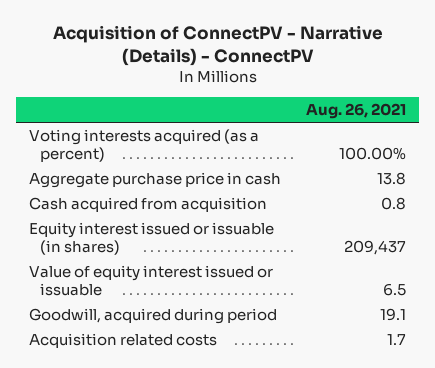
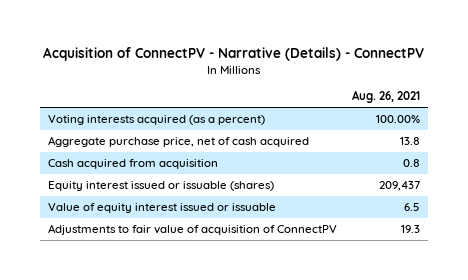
[28,171,281,188] Aggregate purchase price in cash -> [47,136,309,148] Aggregate purchase price, net of cash acquired
[28,221,274,256] Equity interest issued or issuable (in shares) -> [47,181,274,192] Equity interest issued or issuable (shares)
[28,307,277,324] Goodwill, acquired during period -> none
[28,332,217,348] Acquisition related costs -> none
none -> [47,224,337,236] Adjustments to fair value of acquisition of ConnectPV

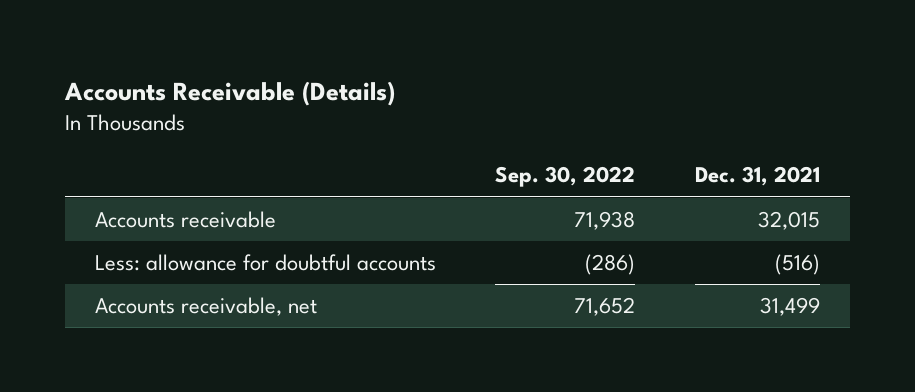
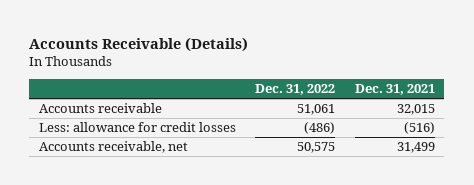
[495,166,636,188] Sep. 30, 2022 -> none
none -> [255,84,336,96] Dec. 31, 2022
[94,254,436,272] Less: allowance for doubtful accounts -> [38,122,236,133] Less: allowance for credit losses

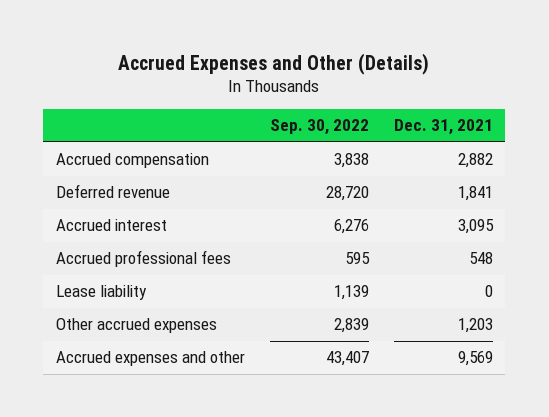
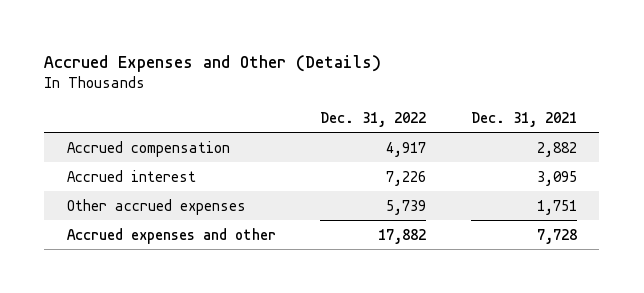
[269,119,369,136] Sep. 30, 2022 -> none
none -> [320,111,427,127] Dec. 31, 2022
[55,184,170,199] Deferred revenue -> none
[55,250,231,268] Accrued professional fees -> none
[55,285,147,301] Lease liability -> none
[457,318,493,334] 1,203 -> [536,199,577,215] 1,751
[457,351,493,367] 9,569 -> [536,228,577,244] 7,728

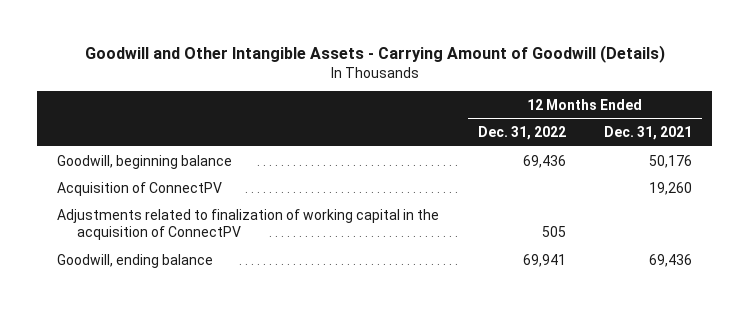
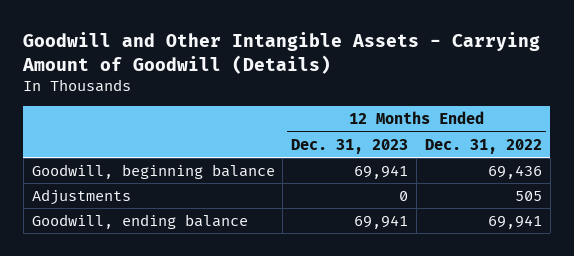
[604,126,693,141] Dec. 31, 2021 -> none
none -> [291,138,409,154] Dec. 31, 2023
[56,181,222,196] Acquisition of ConnectPV -> none
[56,208,439,241] Adjustments related to finalization of working capital in the acquisition of ConnectPV -> [31,189,131,206] Adjustments

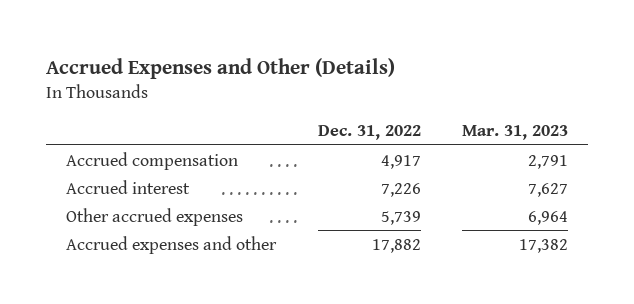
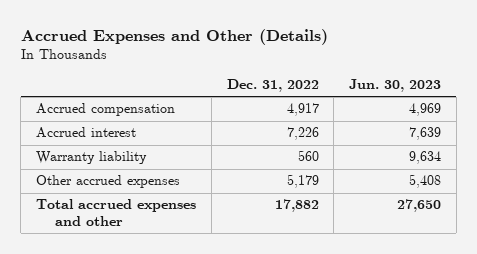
[461,125,568,141] Mar. 31, 2023 -> none
none -> [349,79,442,93] Jun. 30, 2023
none -> [36,151,148,165] Warranty liability
[380,210,421,225] 5,739 -> [286,174,319,189] 5,179
[66,235,278,254] Accrued expenses and other -> [36,199,197,226] Total accrued expenses and other

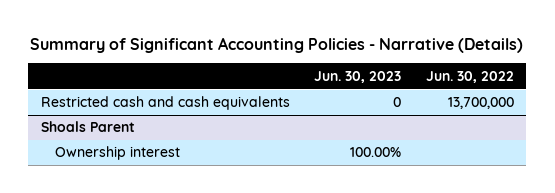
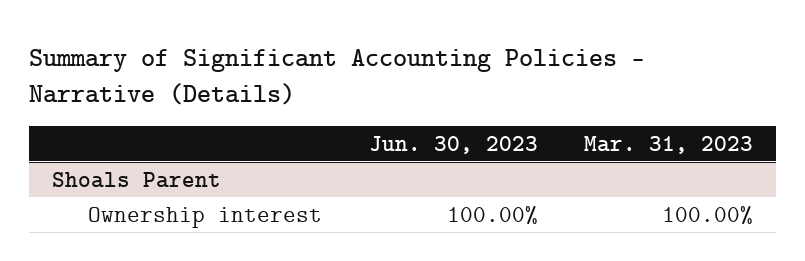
[426,70,515,83] Jun. 30, 2022 -> none
none -> [583,135,753,154] Mar. 31, 2023
[40,96,290,111] Restricted cash and cash equivalents -> none

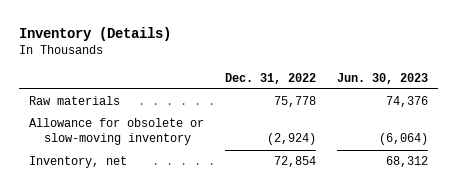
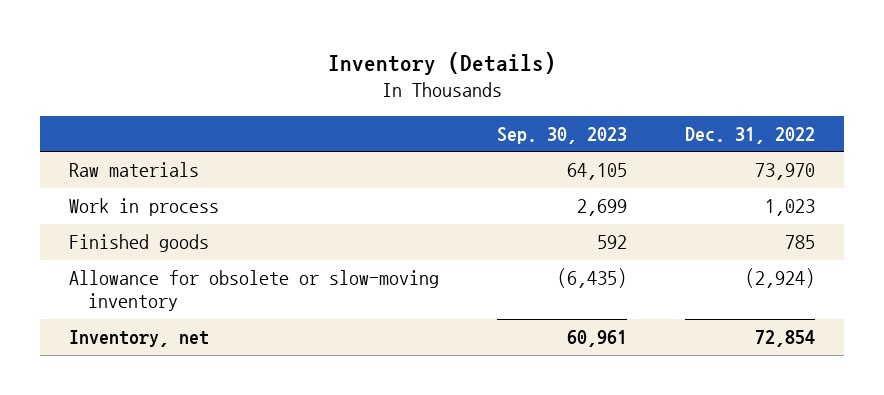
[336,72,428,84] Jun. 30, 2023 -> none
none -> [497,126,628,144] Sep. 30, 2023
[274,96,317,108] 75,778 -> [755,162,816,180] 73,970
none -> [68,197,219,216] Work in process
none -> [68,233,209,252] Finished goods

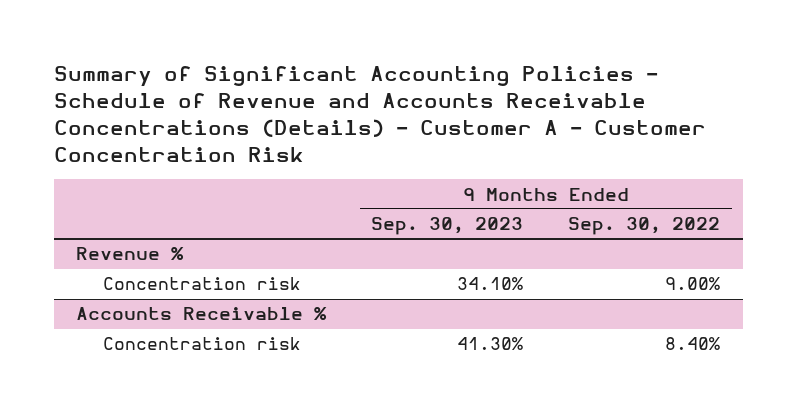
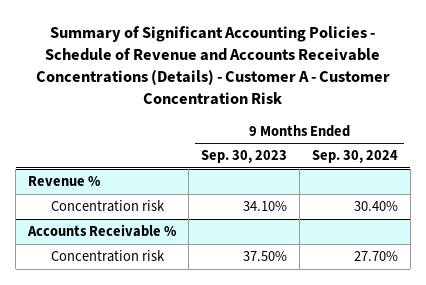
[568,217,721,236] Sep. 30, 2022 -> none
none -> [311,150,398,164] Sep. 30, 2024
[457,337,524,351] 41.30% -> [243,250,288,261] 37.50%

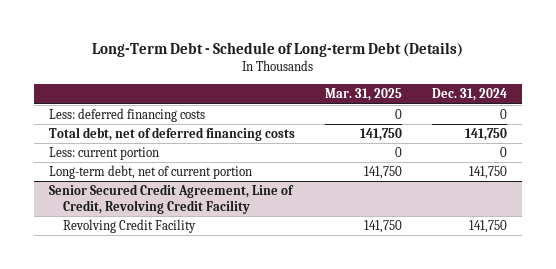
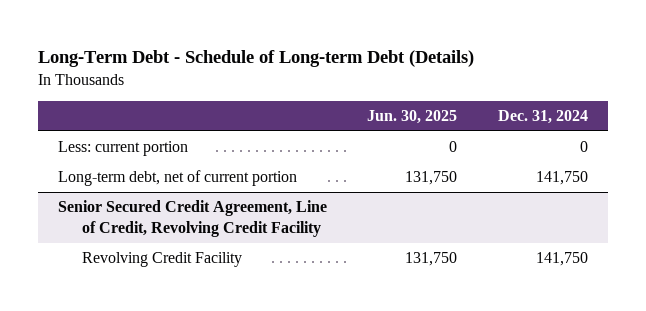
[324,88,402,102] Mar. 31, 2025 -> none
none -> [367,109,458,124] Jun. 30, 2025
[48,108,205,123] Less: deferred financing costs -> none
[48,127,295,142] Total debt, net of deferred financing costs -> none

